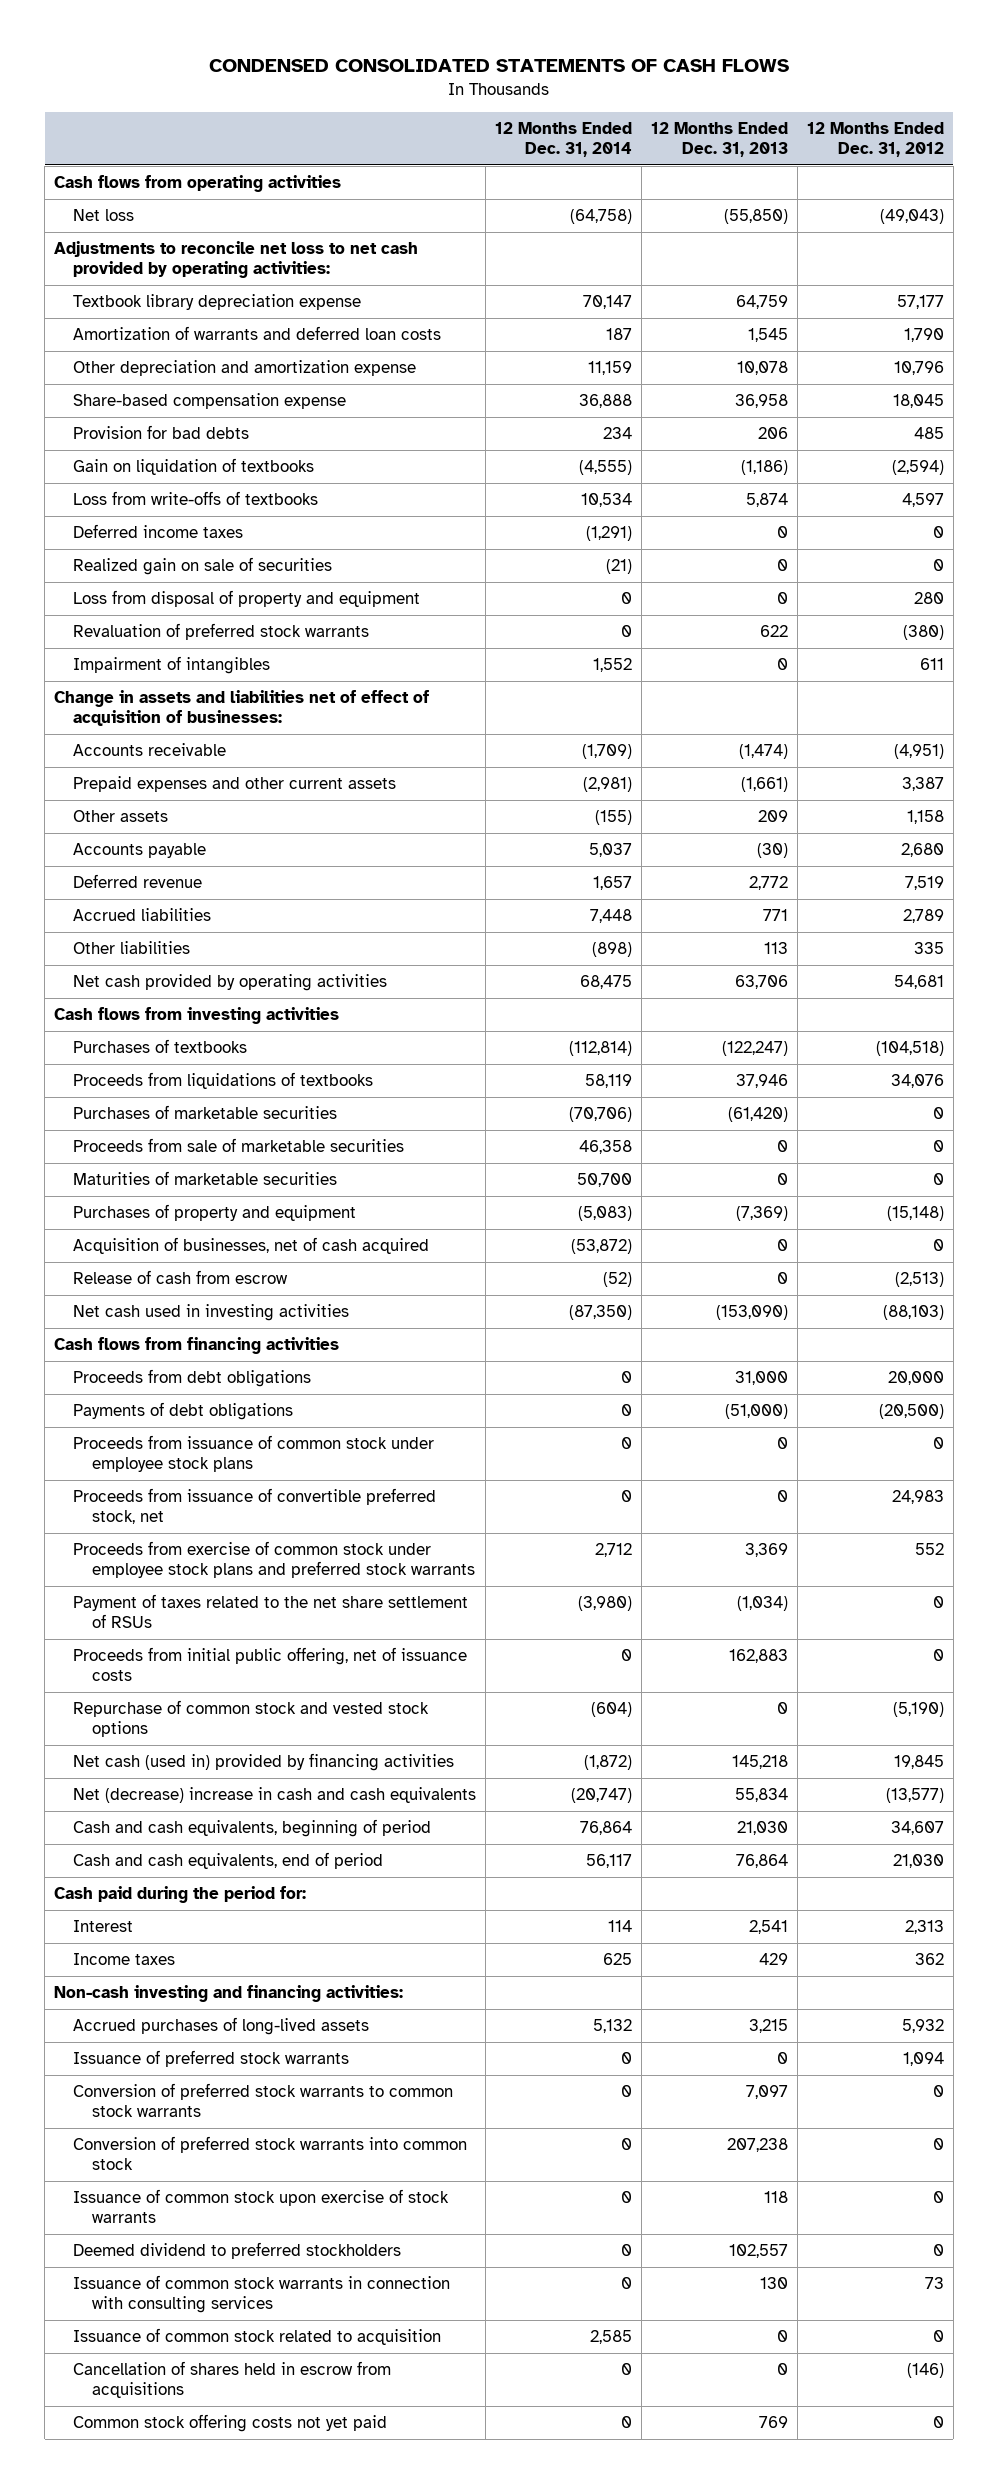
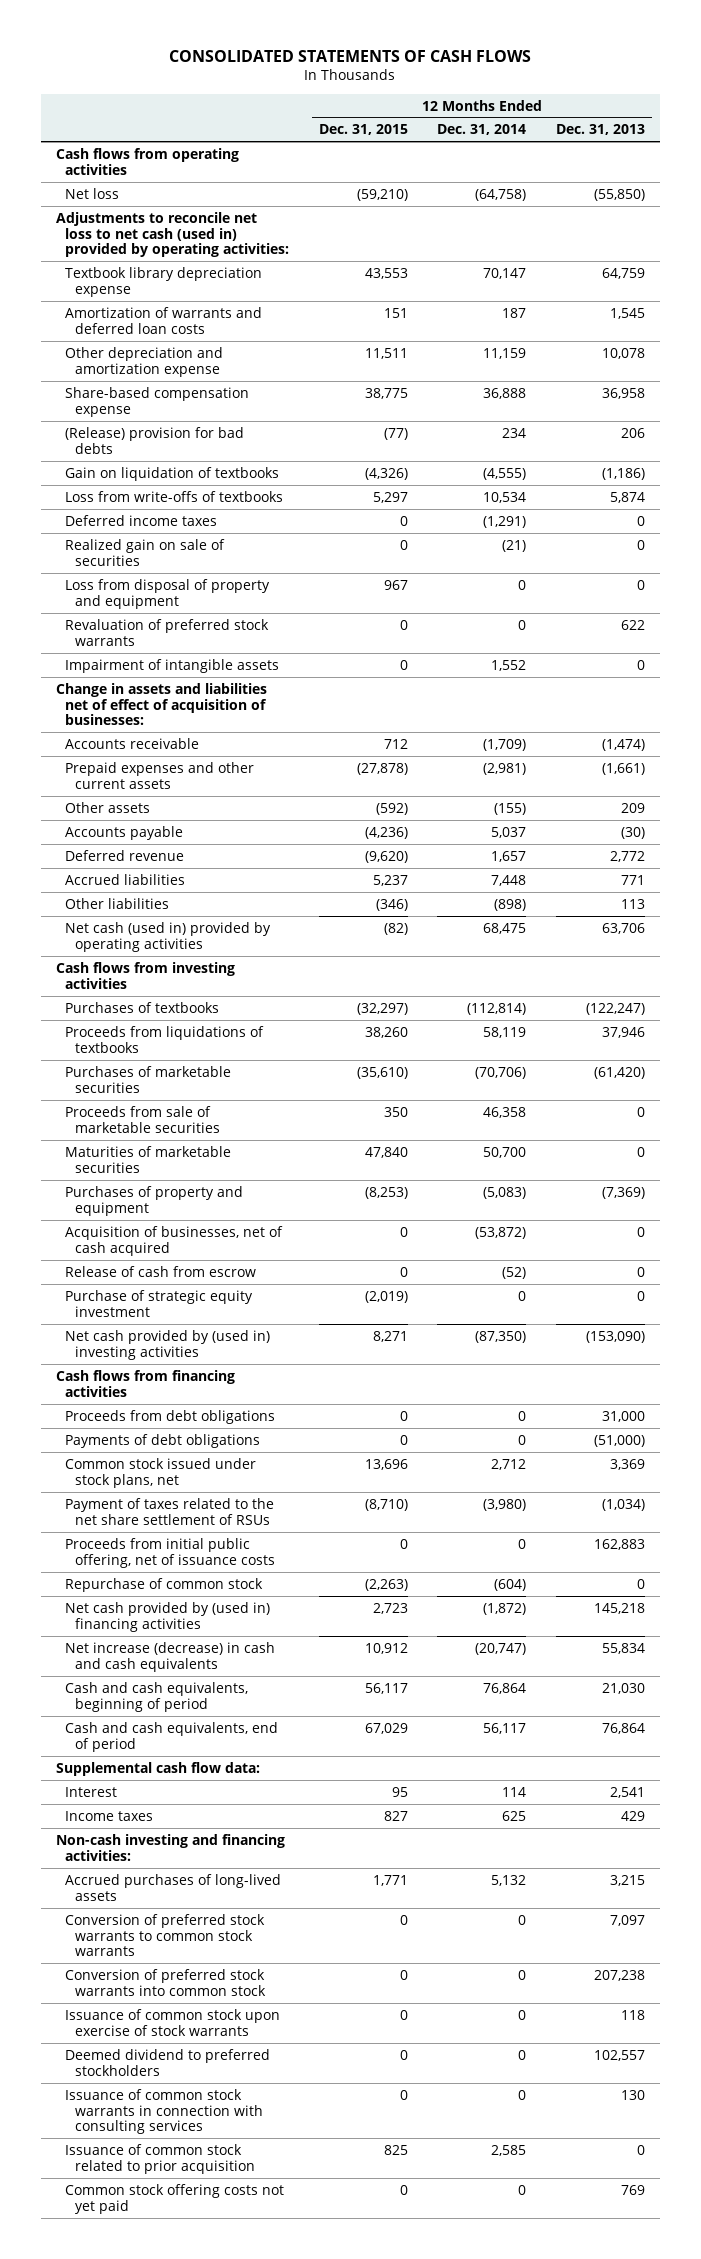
[209,58,790,72] CONDENSED CONSOLIDATED STATEMENTS OF CASH FLOWS -> [169,50,532,63] CONSOLIDATED STATEMENTS OF CASH FLOWS
[806,121,944,158] 12 Months Ended Dec. 31, 2012 -> none
none -> [318,124,408,136] Dec. 31, 2015
[54,241,419,279] Adjustments to reconcile net loss to net cash provided by operating activities: -> [55,211,290,258] Adjustments to reconcile net loss to net cash (used in) provided by operating activities:
[73,425,250,440] Provision for bad debts -> [65,426,245,454] (Release) provision for bad debts
[73,656,271,675] Impairment of intangibles -> [65,658,280,673] Impairment of intangible assets
[73,974,388,992] Net cash provided by operating activities -> [65,921,272,952] Net cash (used in) provided by operating activities
none -> [65,1289,254,1317] Purchase of strategic equity investment
[73,1304,350,1322] Net cash used in investing activities -> [65,1329,271,1360] Net cash provided by (used in) investing activities
[73,1435,435,1473] Proceeds from issuance of common stock under employee stock plans -> none
[73,1488,437,1525] Proceeds from issuance of convertible preferred stock, net -> none
[73,1541,476,1579] Proceeds from exercise of common stock under employee stock plans and preferred stock warrants -> [65,1457,257,1488] Common stock issued under stock plans, net
[73,1700,430,1738] Repurchase of common stock and vested stock options -> [65,1577,264,1592] Repurchase of common stock
[73,1753,455,1772] Net cash (used in) provided by financing activities -> [65,1601,271,1632] Net cash provided by (used in) financing activities
[73,1787,477,1804] Net (decrease) increase in cash and cash equivalents -> [65,1641,276,1672] Net increase (decrease) in cash and cash equivalents
[54,1886,307,1904] Cash paid during the period for: -> [55,1761,260,1776] Supplemental cash flow data:
[73,2050,350,2068] Issuance of preferred stock warrants -> none
[73,2361,392,2399] Cancellation of shares held in escrow from acquisitions -> none
[73,2328,442,2346] Issuance of common stock related to acquisition -> [65,2143,256,2174] Issuance of common stock related to prior acquisition

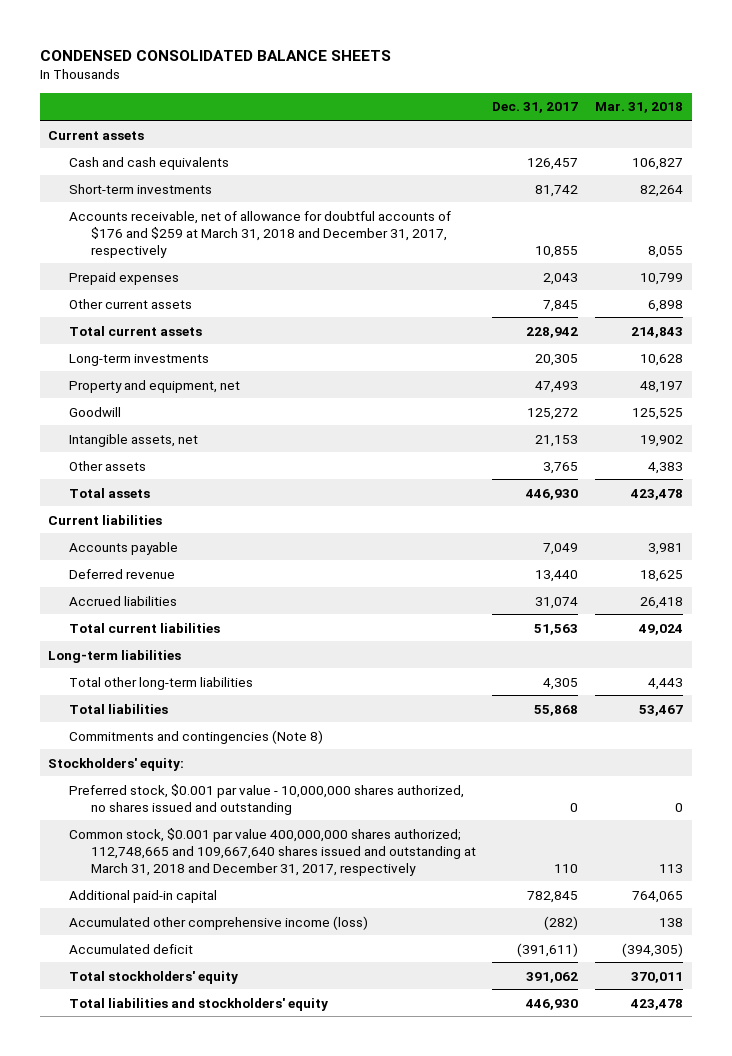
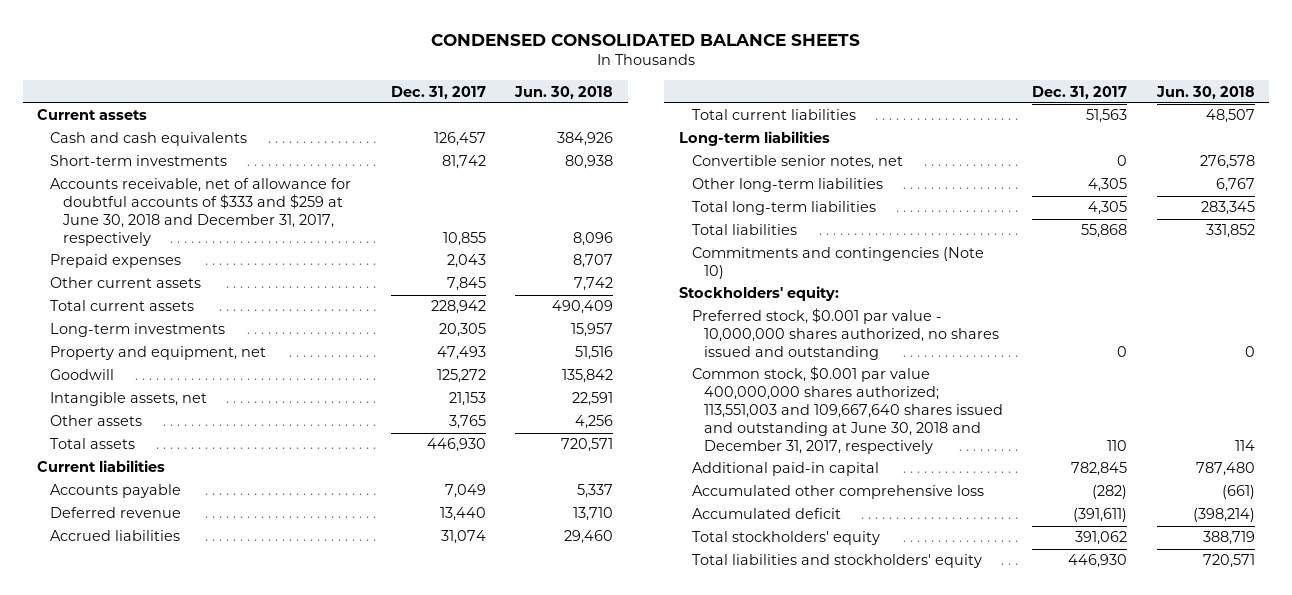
[595,102,684,114] Mar. 31, 2018 -> none
none -> [513,85,613,99] Jun. 30, 2018
[69,210,452,258] Accounts receivable, net of allowance for doubtful accounts of $176 and $259 at March 31, 2018 and December 31, 2017, respectively -> [50,178,352,247] Accounts receivable, net of allowance for doubtful accounts of $333 and $259 at June 30, 2018 and December 31, 2017, respectively
none -> [691,155,903,170] Convertible senior notes, net
none -> [691,178,883,193] Other long-term liabilities
[69,676,254,690] Total other long-term liabilities -> [691,201,876,216] Total long-term liabilities
[69,729,324,744] Commitments and contingencies (Note 8) -> [691,247,984,280] Commitments and contingencies (Note 10)
[69,827,476,876] Common stock, $0.001 par value 400,000,000 shares authorized; 112,748,665 and 109,667,640 shares issued and outstanding at March 31, 2018 and December 31, 2017, respectively -> [691,366,1004,454] Common stock, $0.001 par value 400,000,000 shares authorized; 113,551,003 and 109,667,640 shares issued and outstanding at June 30, 2018 and December 31, 2017, respectively
[69,915,369,930] Accumulated other comprehensive income (loss) -> [691,485,984,500] Accumulated other comprehensive loss

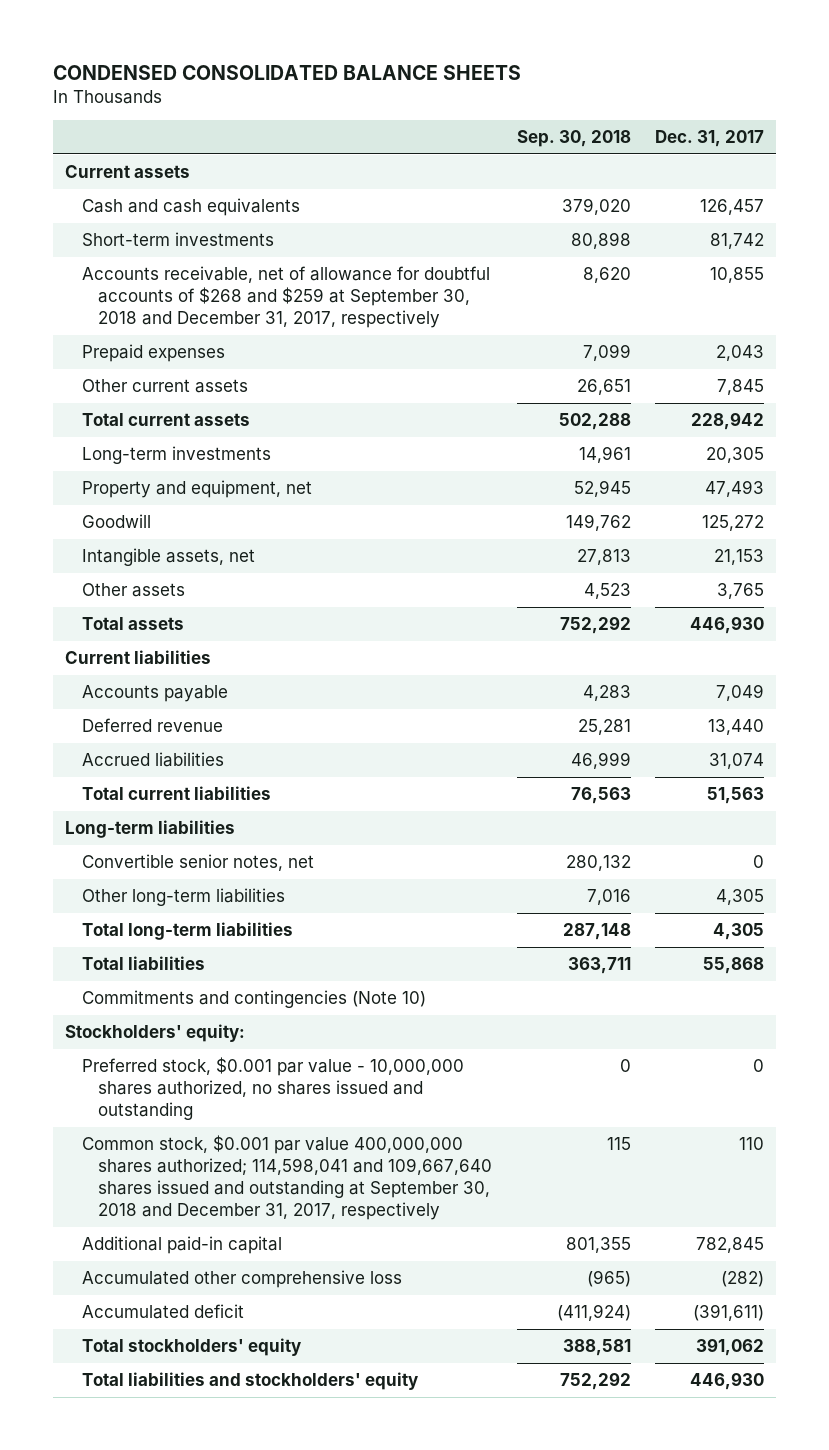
[513,85,613,99] Jun. 30, 2018 -> none
none -> [516,130,631,148] Sep. 30, 2018
[50,178,352,247] Accounts receivable, net of allowance for doubtful accounts of $333 and $259 at June 30, 2018 and December 31, 2017, respectively -> [81,266,490,329] Accounts receivable, net of allowance for doubtful accounts of $268 and $259 at September 30, 2018 and December 31, 2017, respectively
[691,366,1004,454] Common stock, $0.001 par value 400,000,000 shares authorized; 113,551,003 and 109,667,640 shares issued and outstanding at June 30, 2018 and December 31, 2017, respectively -> [81,1135,493,1220] Common stock, $0.001 par value 400,000,000 shares authorized; 114,598,041 and 109,667,640 shares issued and outstanding at September 30, 2018 and December 31, 2017, respectively

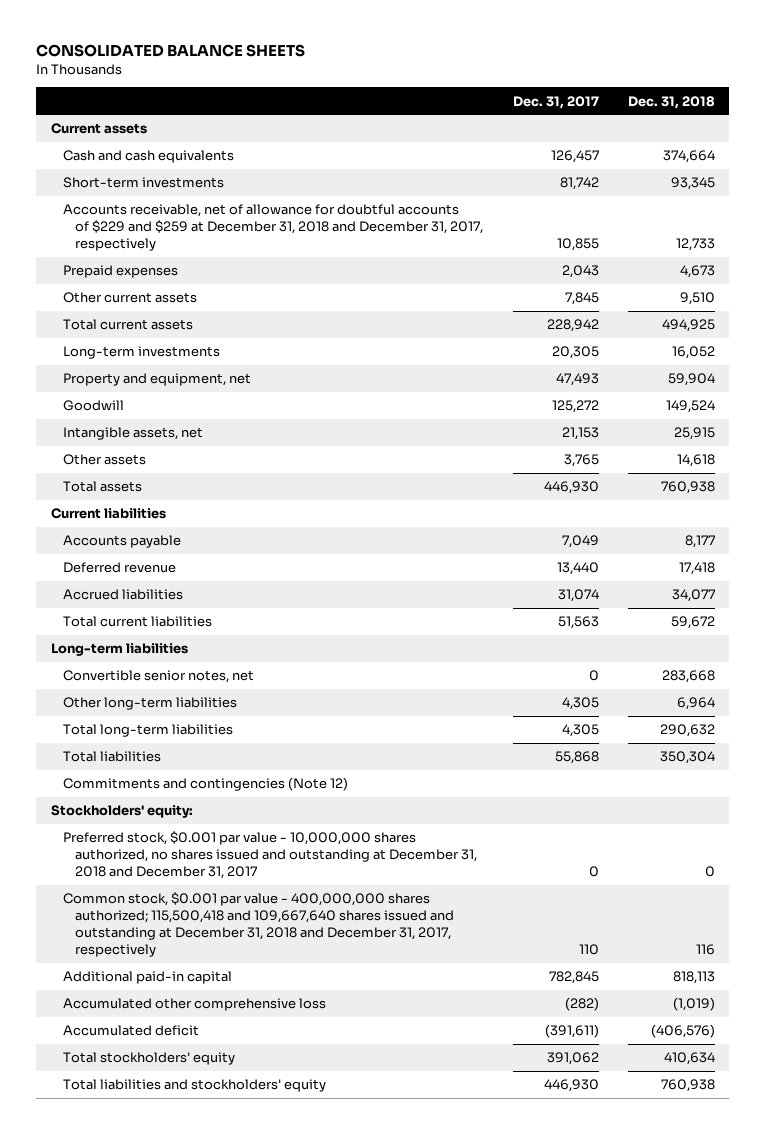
[53,64,522,80] CONDENSED CONSOLIDATED BALANCE SHEETS -> [36,44,306,58] CONSOLIDATED BALANCE SHEETS
[516,130,631,148] Sep. 30, 2018 -> none
none -> [627,95,715,109] Dec. 31, 2018
[81,266,490,329] Accounts receivable, net of allowance for doubtful accounts of $268 and $259 at September 30, 2018 and December 31, 2017, respectively -> [63,204,484,251] Accounts receivable, net of allowance for doubtful accounts of $229 and $259 at December 31, 2018 and December 31, 2017, respectively
[81,990,426,1009] Commitments and contingencies (Note 10) -> [63,777,349,792] Commitments and contingencies (Note 12)
[81,1057,464,1121] Preferred stock, $0.001 par value - 10,000,000 shares authorized, no shares issued and outstanding -> [63,831,478,879] Preferred stock, $0.001 par value - 10,000,000 shares authorized, no shares issued and outstanding at December 31, 2018 and December 31, 2017
[81,1135,493,1220] Common stock, $0.001 par value 400,000,000 shares authorized; 114,598,041 and 109,667,640 shares issued and outstanding at September 30, 2018 and December 31, 2017, respectively -> [63,892,455,957] Common stock, $0.001 par value - 400,000,000 shares authorized; 115,500,418 and 109,667,640 shares issued and outstanding at December 31, 2018 and December 31, 2017, respectively

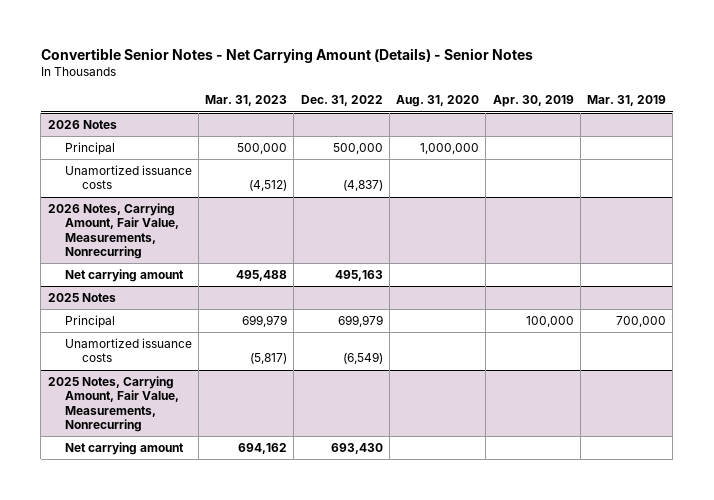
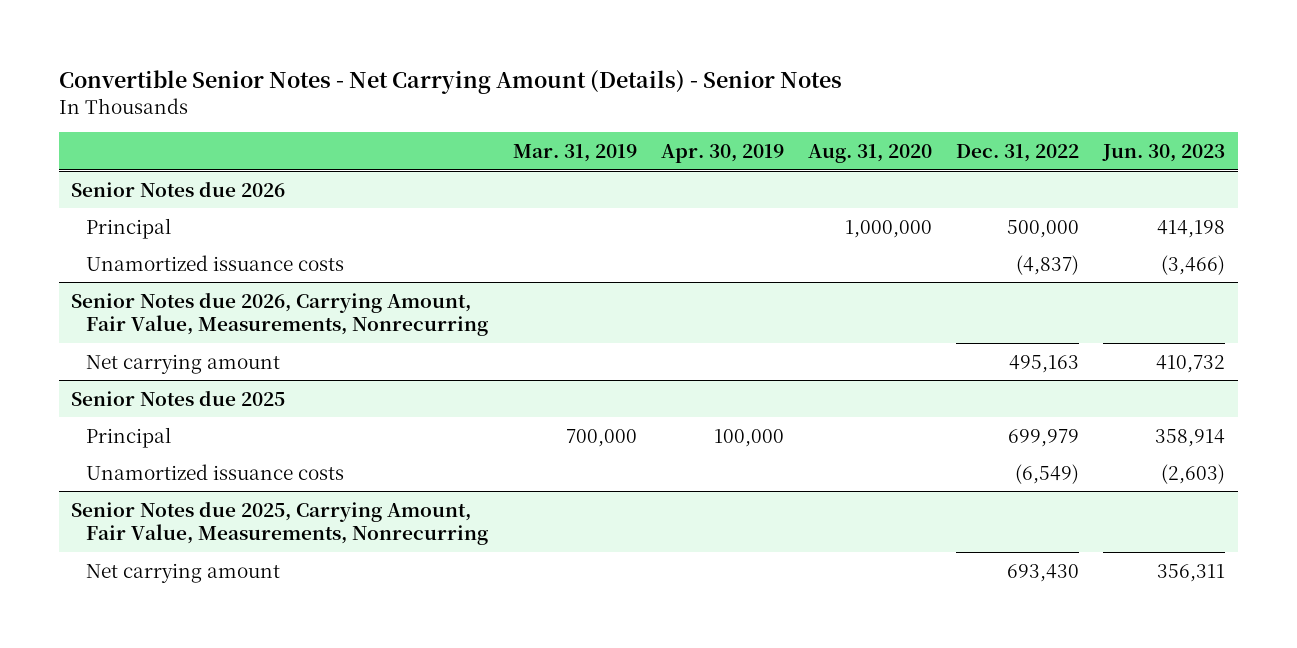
[205,95,288,107] Mar. 31, 2023 -> none
none -> [1102,144,1226,163] Jun. 30, 2023
[47,120,117,130] 2026 Notes -> [71,180,286,197] Senior Notes due 2026
[47,203,179,259] 2026 Notes, Carrying Amount, Fair Value, Measurements, Nonrecurring -> [71,291,489,337] Senior Notes due 2026, Carrying Amount, Fair Value, Measurements, Nonrecurring
[47,293,116,303] 2025 Notes -> [71,389,286,406] Senior Notes due 2025
[47,376,179,432] 2025 Notes, Carrying Amount, Fair Value, Measurements, Nonrecurring -> [71,500,489,546] Senior Notes due 2025, Carrying Amount, Fair Value, Measurements, Nonrecurring

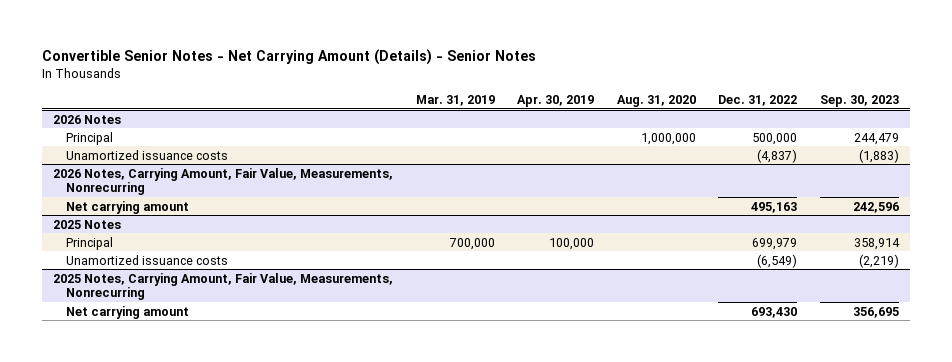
[1102,144,1226,163] Jun. 30, 2023 -> none
none -> [819,94,899,107] Sep. 30, 2023
[71,180,286,197] Senior Notes due 2026 -> [53,114,122,124] 2026 Notes
[71,291,489,337] Senior Notes due 2026, Carrying Amount, Fair Value, Measurements, Nonrecurring -> [53,167,394,196] 2026 Notes, Carrying Amount, Fair Value, Measurements, Nonrecurring
[71,389,286,406] Senior Notes due 2025 -> [53,219,122,229] 2025 Notes
[71,500,489,546] Senior Notes due 2025, Carrying Amount, Fair Value, Measurements, Nonrecurring -> [53,272,394,301] 2025 Notes, Carrying Amount, Fair Value, Measurements, Nonrecurring

